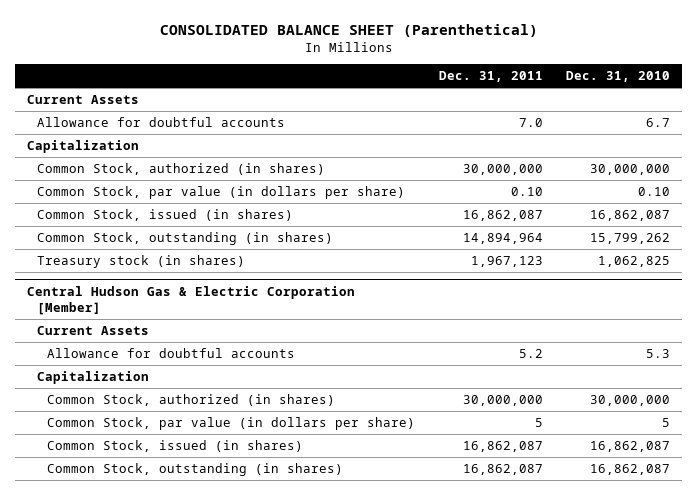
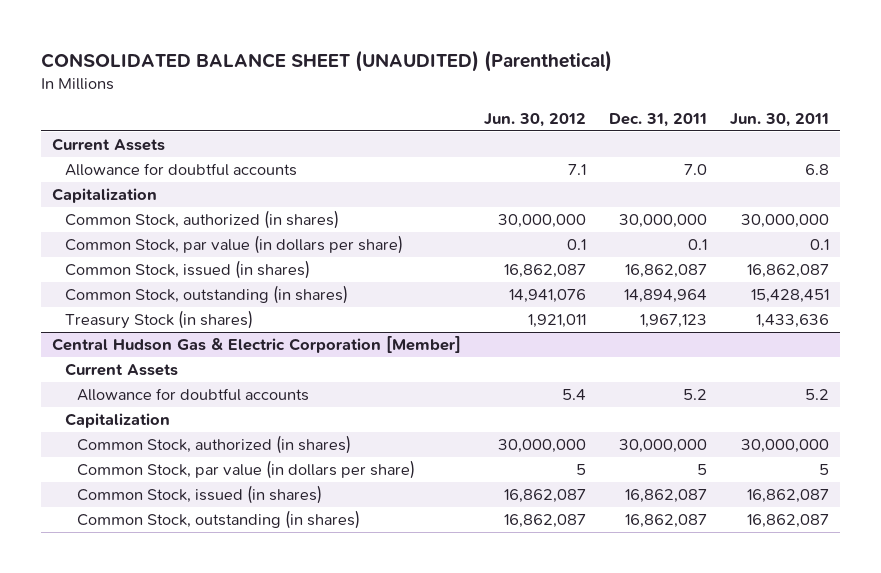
[159,23,538,37] CONSOLIDATED BALANCE SHEET (Parenthetical) -> [40,49,612,72] CONSOLIDATED BALANCE SHEET (UNAUDITED) (Parenthetical)
[566,71,671,83] Dec. 31, 2010 -> none
none -> [484,113,587,128] Jun. 30, 2012
none -> [729,113,829,128] Jun. 30, 2011
[510,187,543,197] 0.10 -> [687,239,707,251] 0.1
[36,255,245,269] Treasury stock (in shares) -> [64,310,253,330] Treasury Stock (in shares)

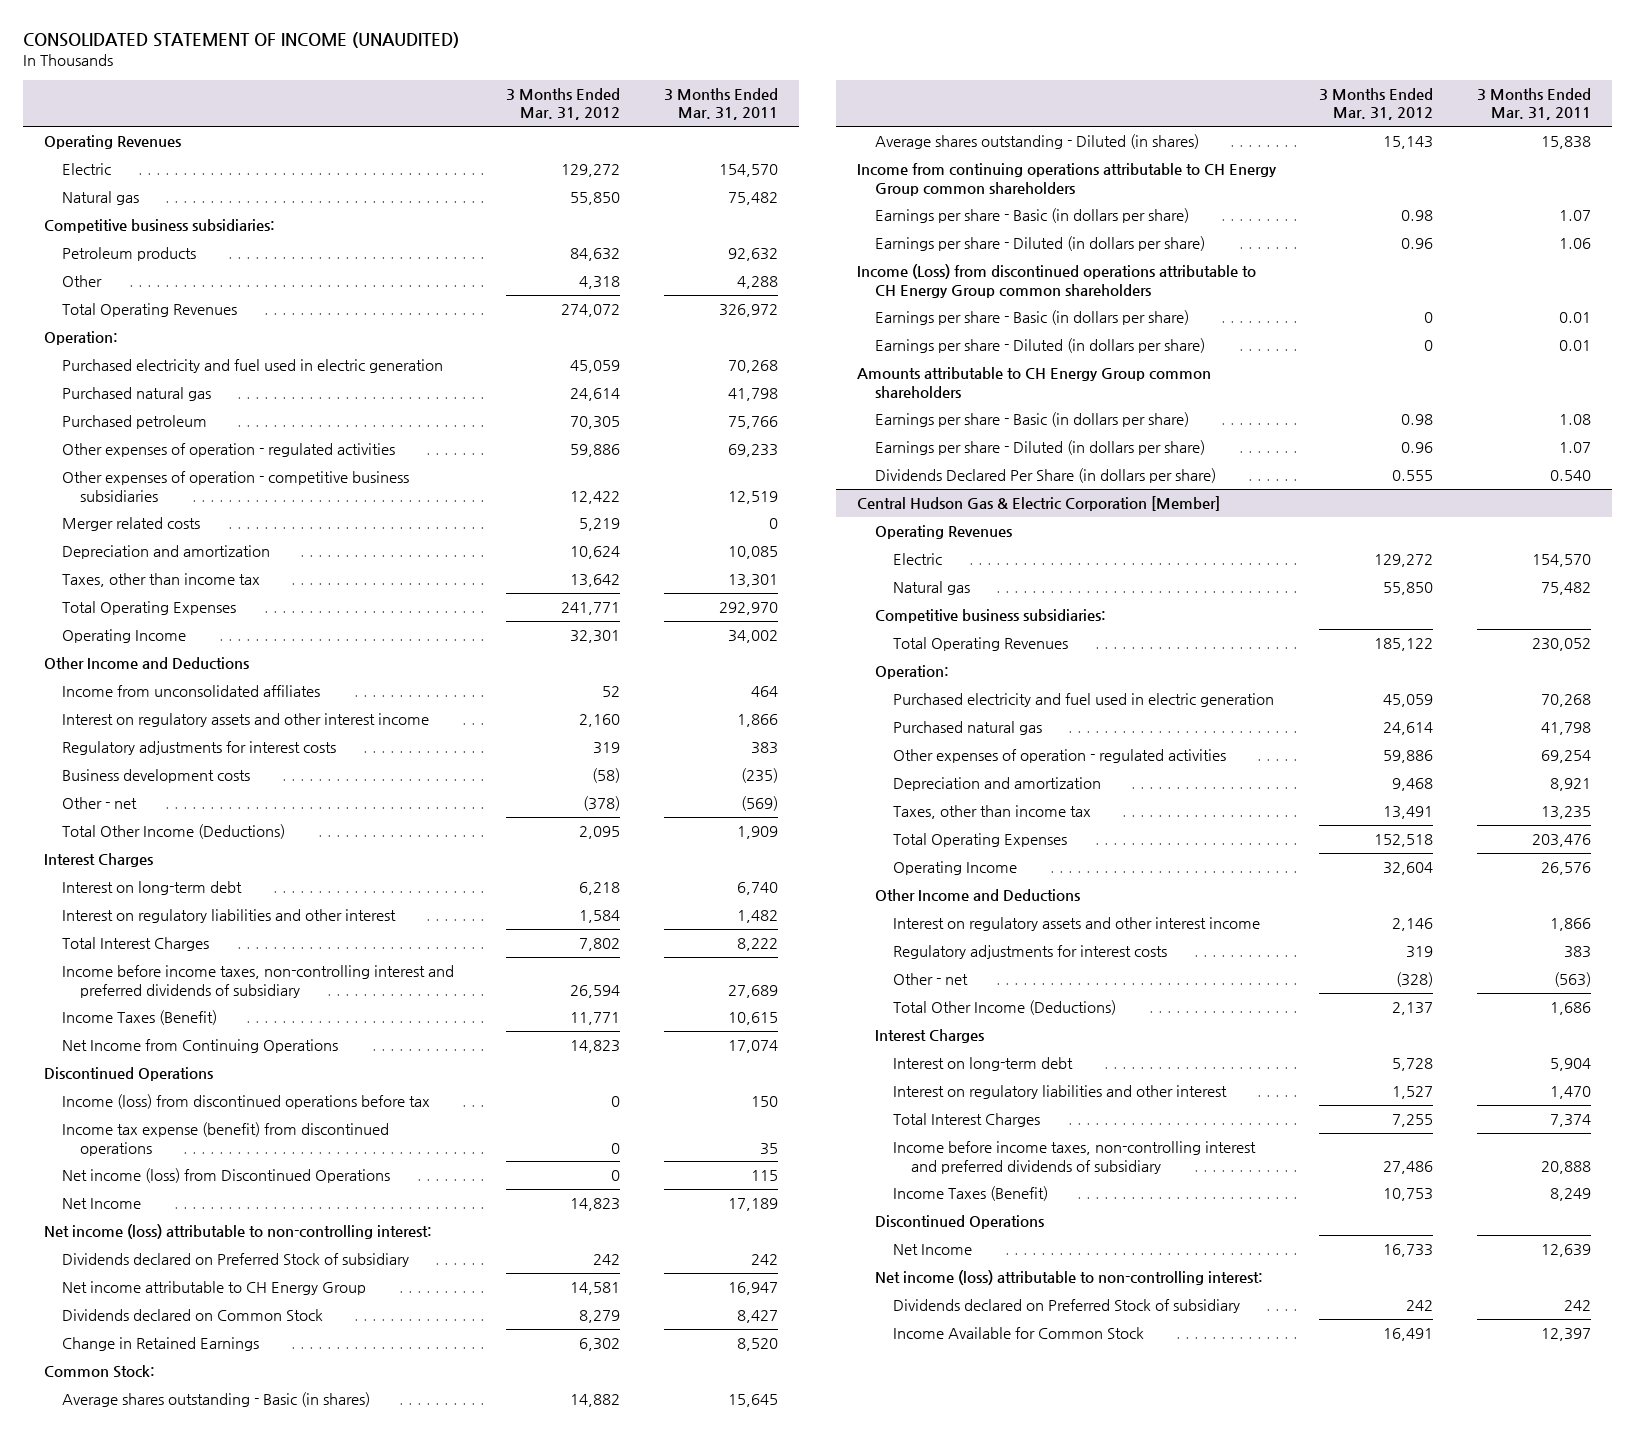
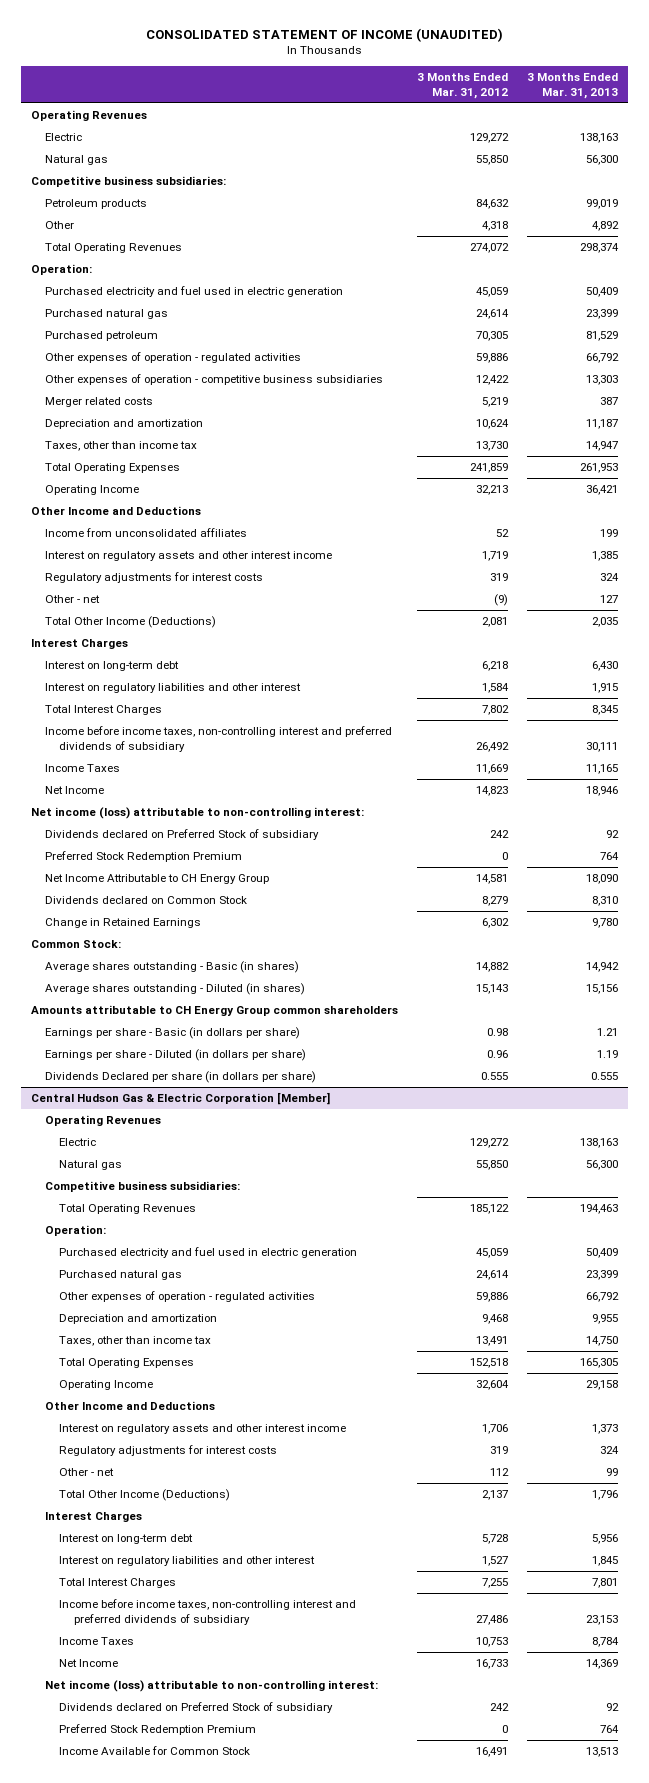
[663,87,778,121] 3 Months Ended Mar. 31, 2011 -> none
none -> [527,72,619,99] 3 Months Ended Mar. 31, 2013
[570,573,621,587] 13,642 -> [476,441,509,452] 13,730
[561,601,621,615] 241,771 -> [470,463,509,474] 241,859
[570,629,621,643] 32,301 -> [476,485,509,496] 32,213
[579,713,621,727] 2,160 -> [482,551,509,562] 1,719
[62,768,251,783] Business development costs -> none
[583,795,621,811] (378) -> [494,594,509,607] (9)
[579,825,621,839] 2,095 -> [482,617,509,628] 2,081
[62,1038,339,1053] Net Income from Continuing Operations -> none
[44,1066,214,1081] Discontinued Operations -> none
[62,1093,431,1109] Income (loss) from discontinued operations before tax -> none
[62,1121,390,1156] Income tax expense (benefit) from discontinued operations -> none
[62,1167,391,1183] Net income (loss) from Discontinued Operations -> none
[570,984,621,998] 26,594 -> [476,741,510,752] 26,492
[62,1009,218,1025] Income Taxes (Benefit) -> [44,764,120,773] Income Taxes
[570,1011,621,1025] 11,771 -> [476,764,509,775] 11,669
none -> [44,851,242,863] Preferred Stock Redemption Premium
[62,1280,367,1295] Net income attributable to CH Energy Group -> [44,874,269,885] Net Income Attributable to CH Energy Group
[857,162,1278,196] Income from continuing operations attributable to CH Energy Group common shareholders -> none
[875,207,1190,223] Earnings per share - Basic (in dollars per share) -> none
[875,235,1206,251] Earnings per share - Diluted (in dollars per share) -> none
[857,263,1257,298] Income (Loss) from discontinued operations attributable to CH Energy Group common shareholders -> none
[875,309,1190,325] Earnings per share - Basic (in dollars per share) -> none
[875,337,1206,353] Earnings per share - Diluted (in dollars per share) -> none
[875,467,1217,483] Dividends Declared Per Share (in dollars per share) -> [44,1071,316,1084] Dividends Declared per share (in dollars per share)
[1392,917,1434,931] 2,146 -> [482,1424,509,1435] 1,706
[1396,971,1434,987] (328) -> [490,1468,510,1477] 112
[875,1214,1045,1229] Discontinued Operations -> none
[893,1185,1049,1201] Income Taxes (Benefit) -> [59,1637,135,1646] Income Taxes
none -> [59,1724,257,1736] Preferred Stock Redemption Premium

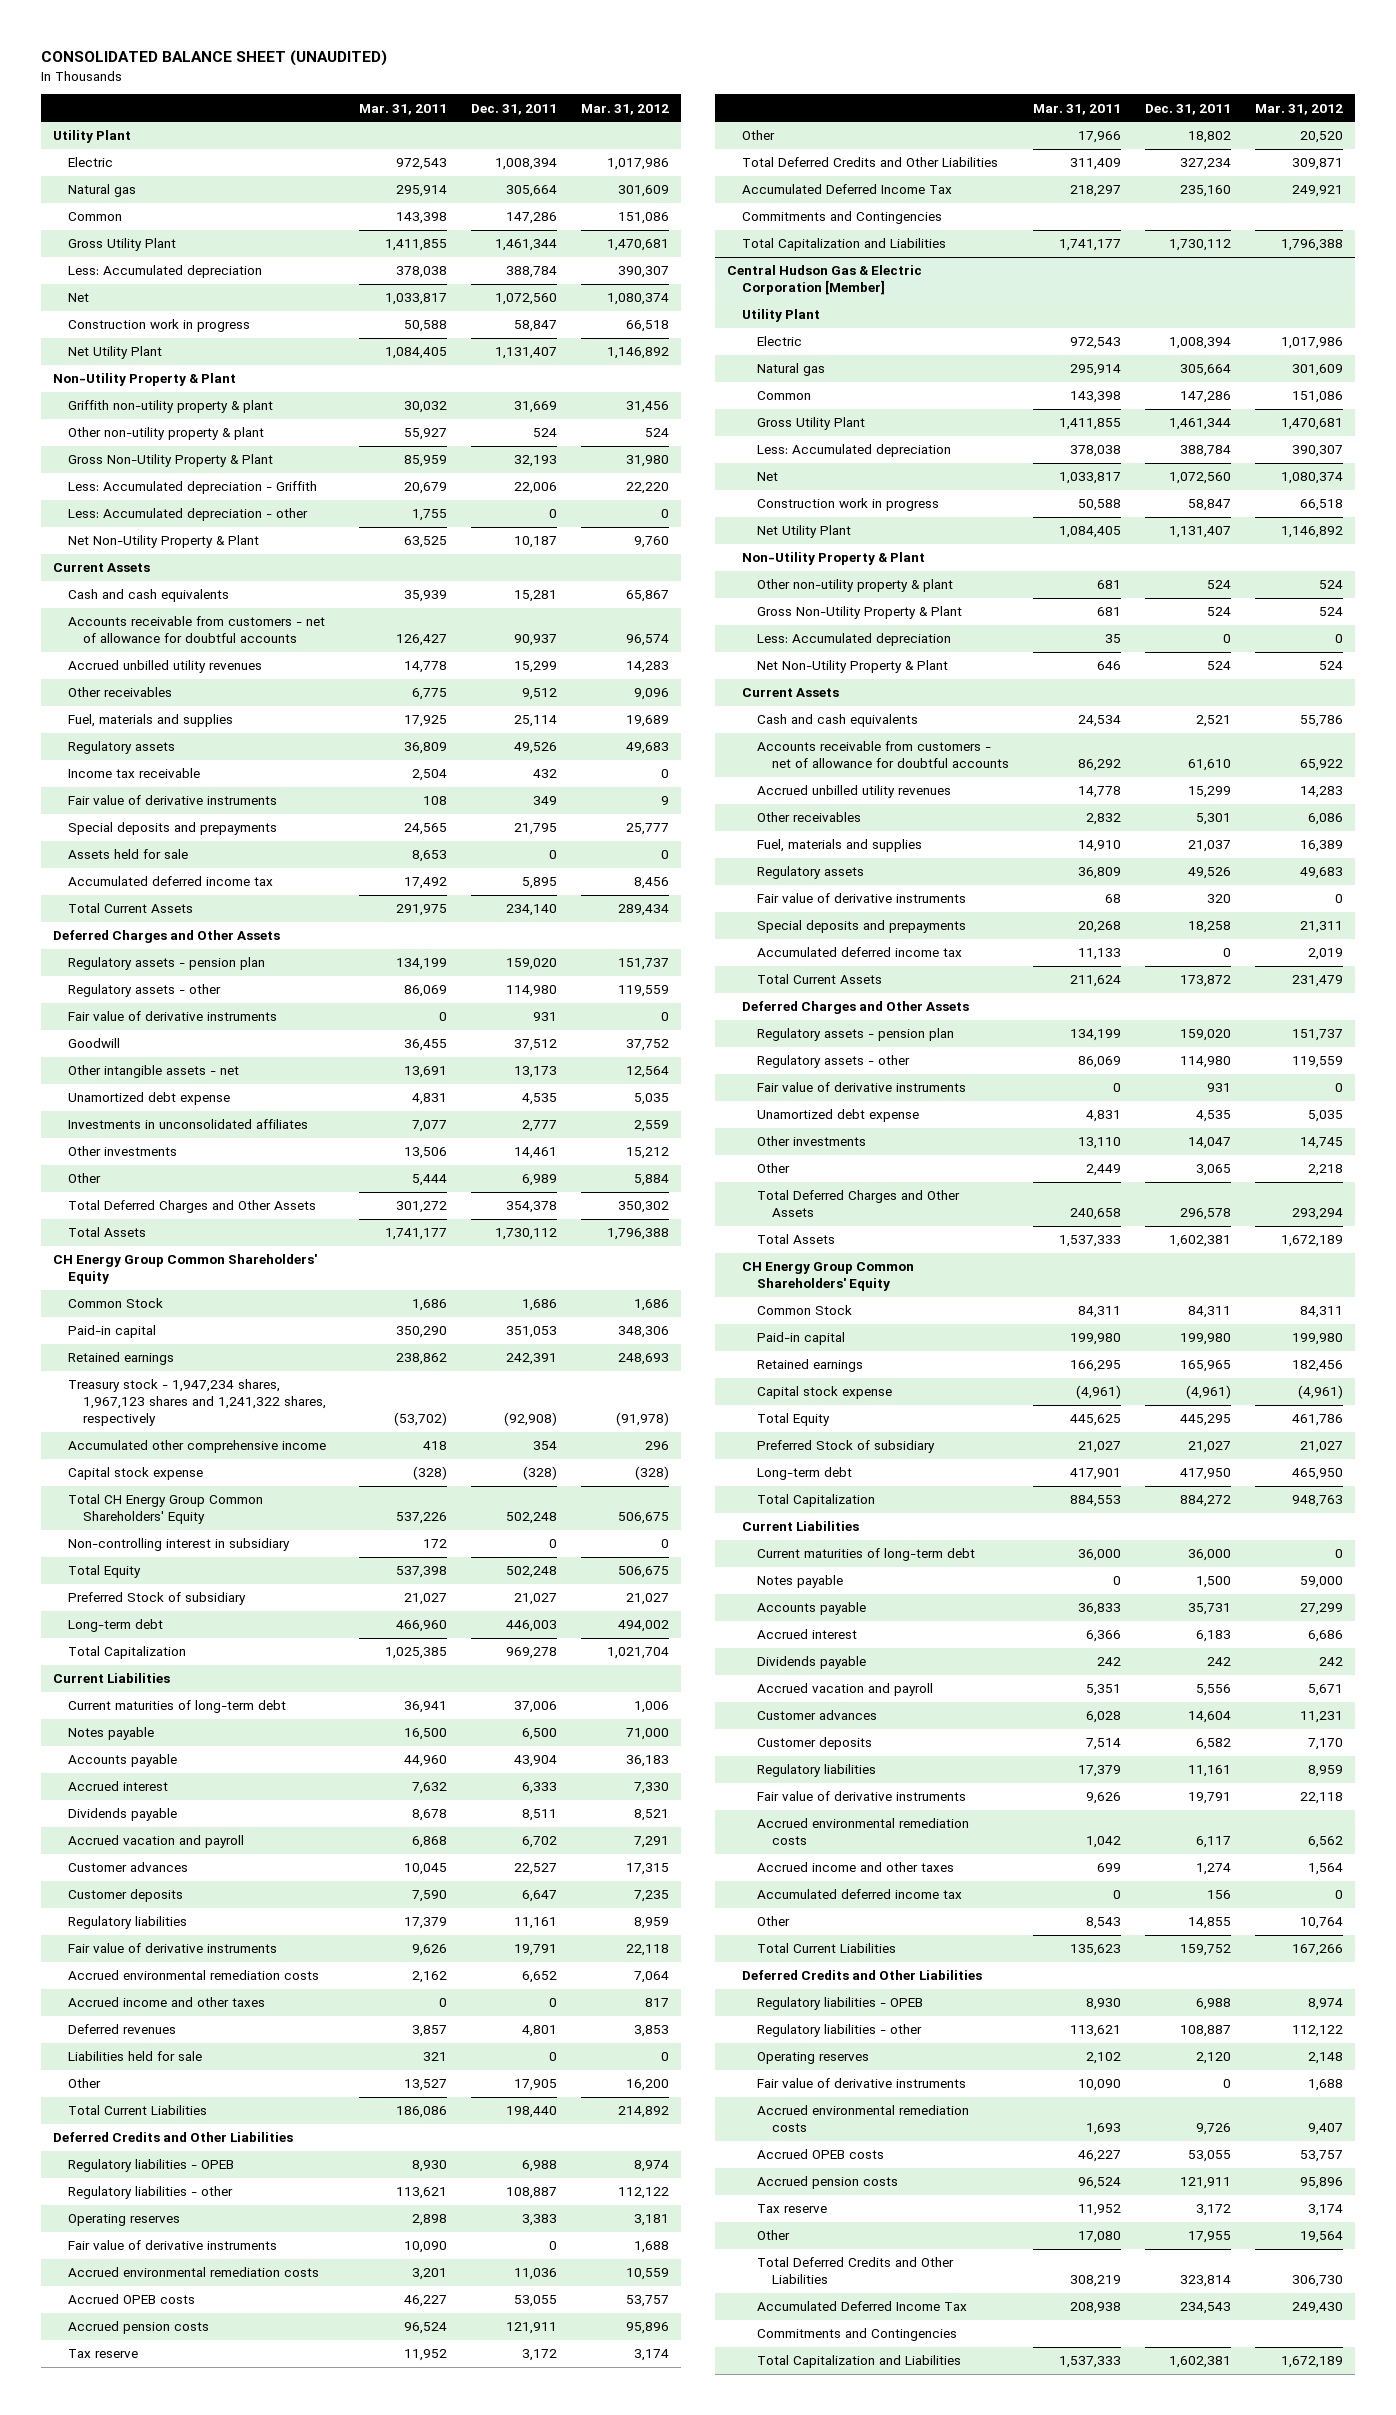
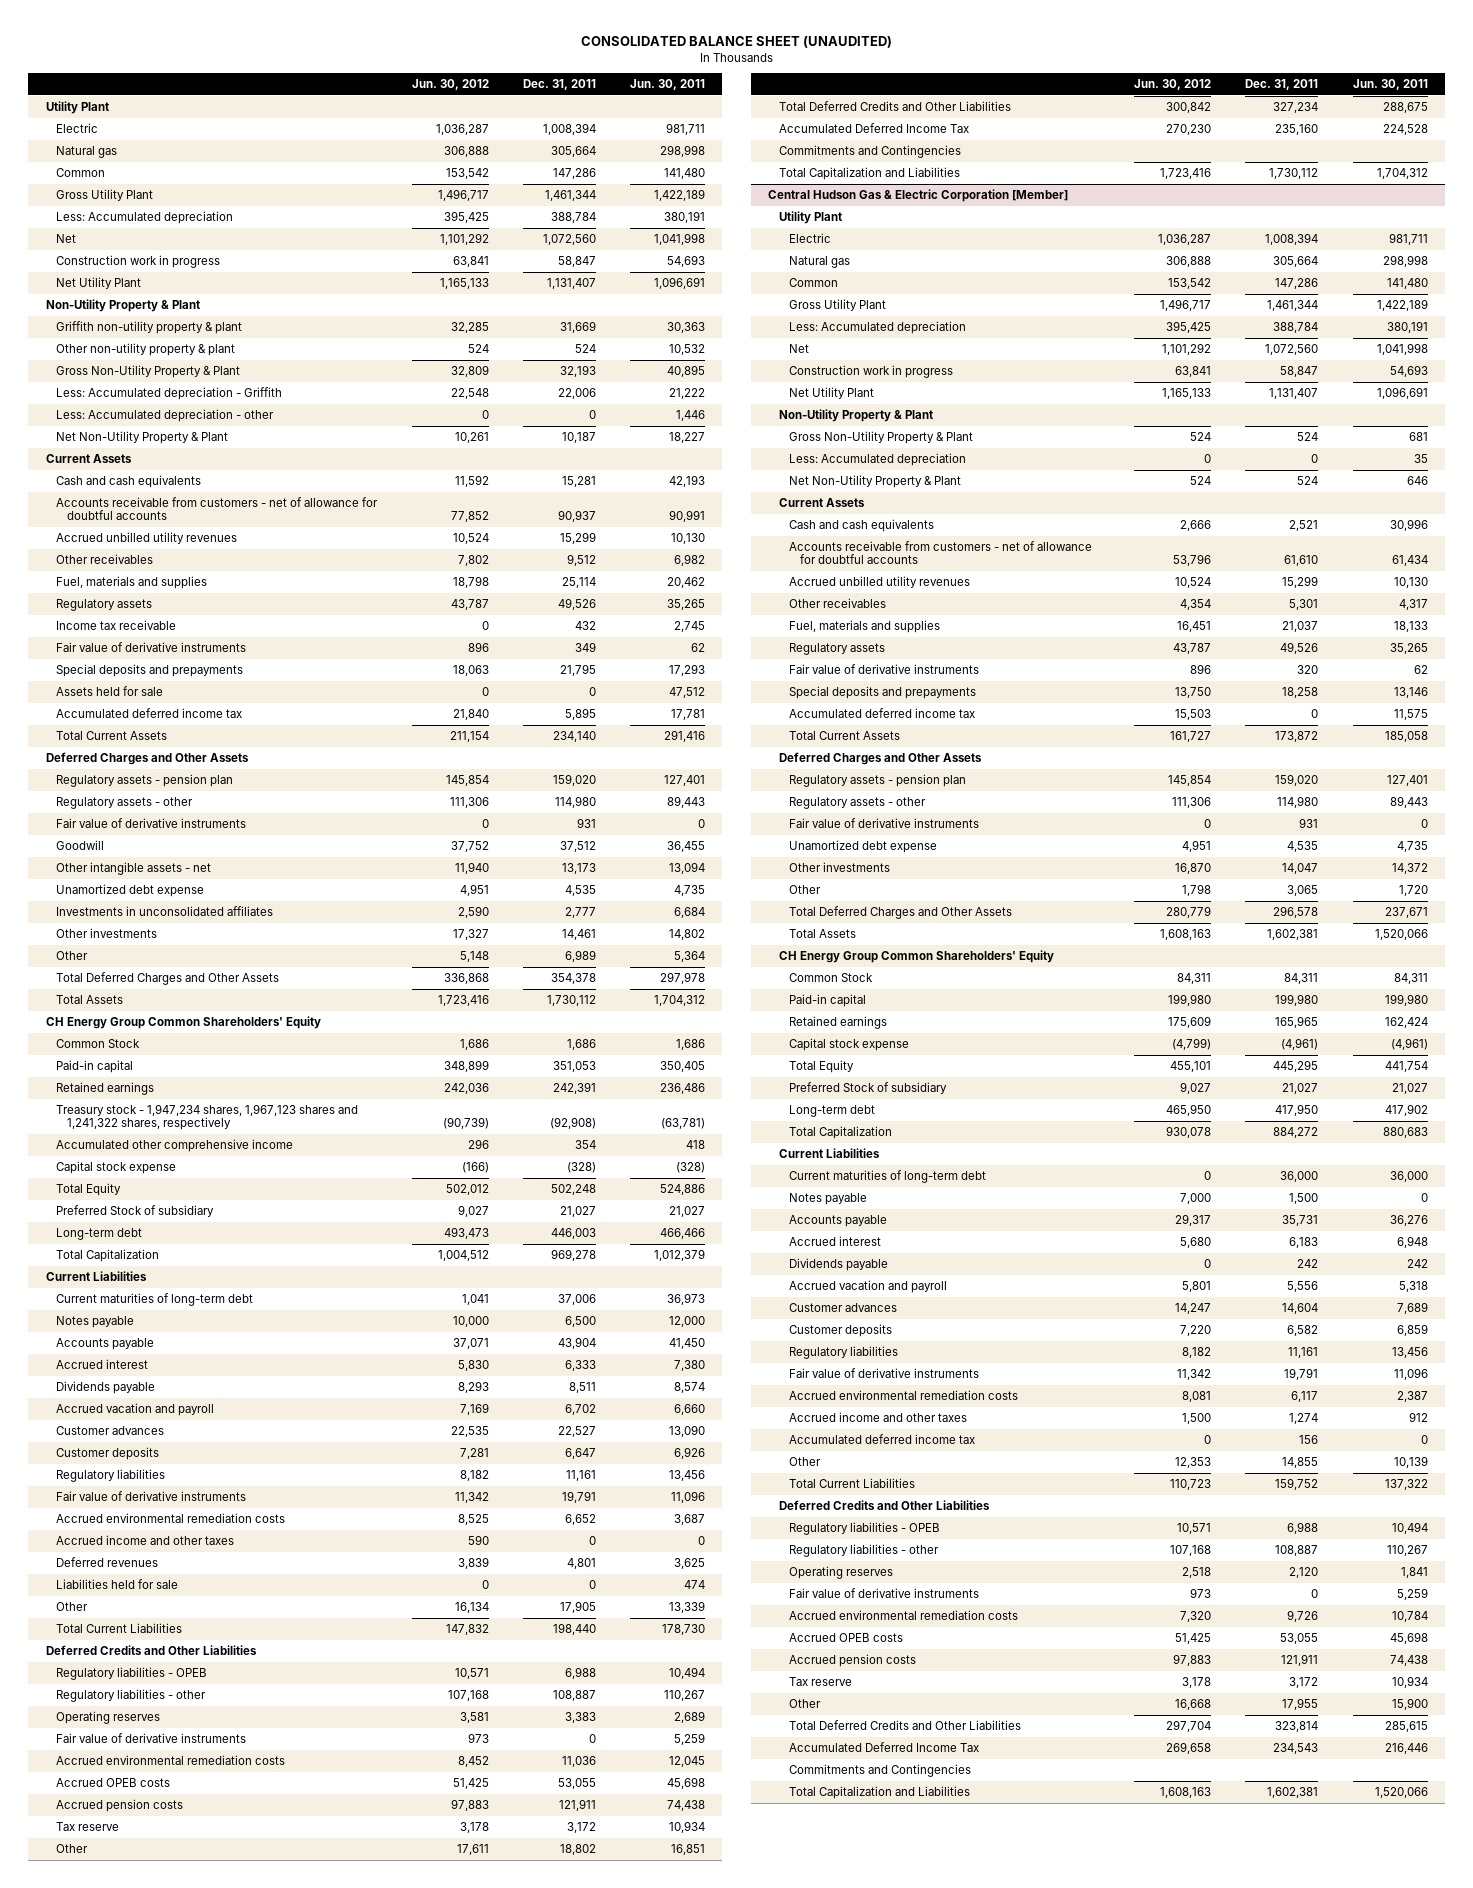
[358,103,447,115] Mar. 31, 2011 -> none
[580,103,669,115] Mar. 31, 2012 -> none
none -> [411,79,489,91] Jun. 30, 2012
none -> [630,79,706,91] Jun. 30, 2011
[67,1494,263,1525] Total CH Energy Group Common Shareholders' Equity -> none
[67,1538,290,1552] Non-controlling interest in subsidiary -> none
[756,579,953,593] Other non-utility property & plant -> none

